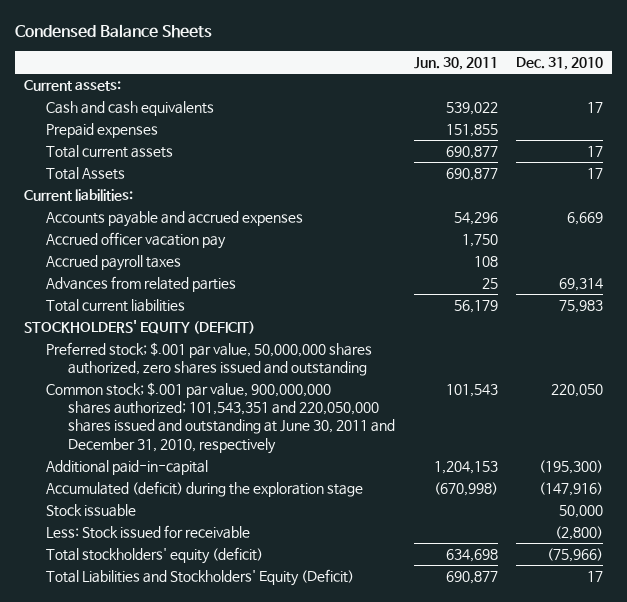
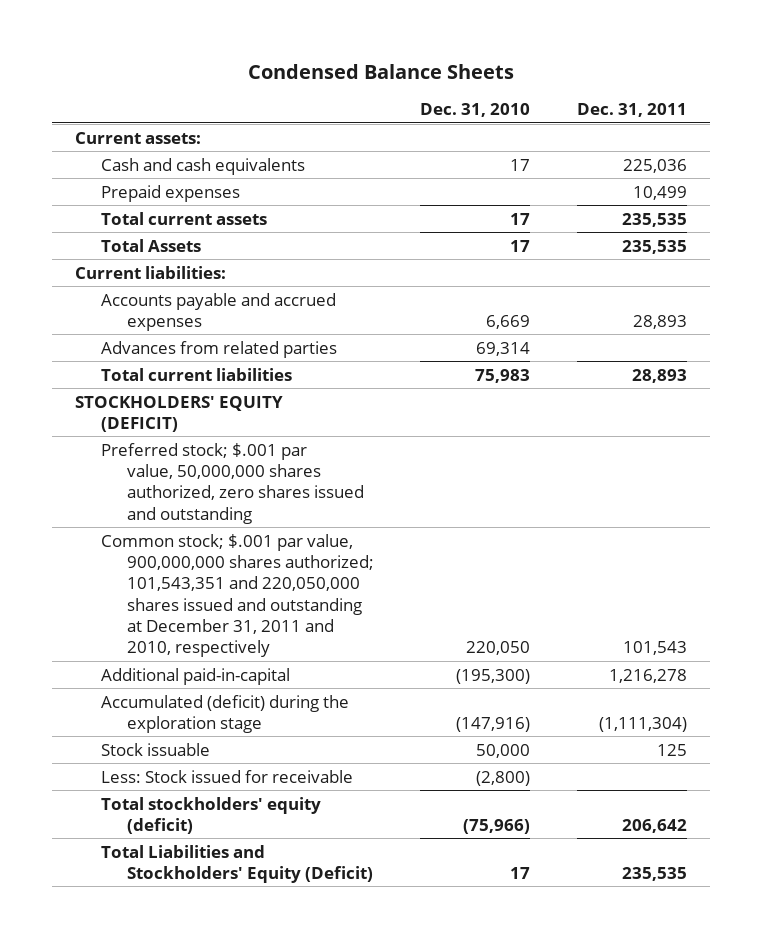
[413,57,498,71] Jun. 30, 2011 -> none
none -> [576,103,687,118] Dec. 31, 2011
[46,232,227,250] Accrued officer vacation pay -> none
[46,255,182,272] Accrued payroll taxes -> none
[46,382,396,454] Common stock; $.001 par value, 900,000,000 shares authorized; 101,543,351 and 220,050,000 shares issued and outstanding at June 30, 2011 and December 31, 2010, respectively -> [100,533,374,658] Common stock; $.001 par value, 900,000,000 shares authorized; 101,543,351 and 220,050,000 shares issued and outstanding at December 31, 2011 and 2010, respectively

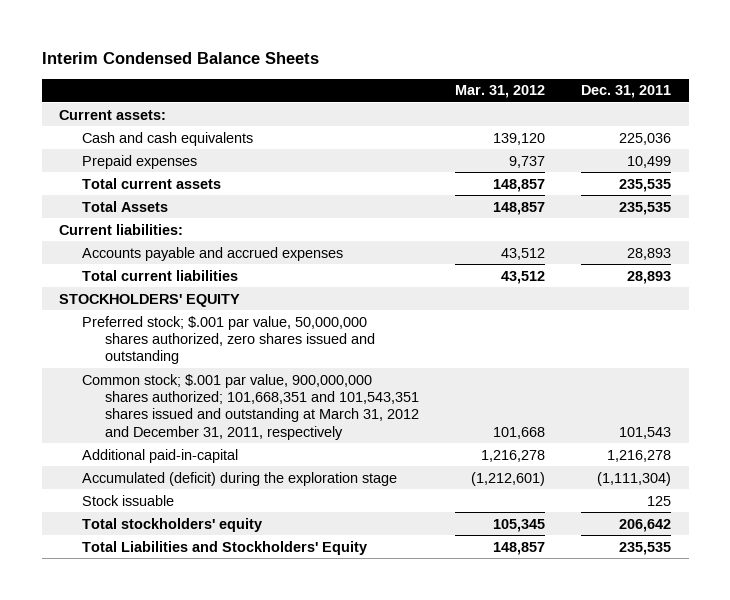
[247,63,514,79] Condensed Balance Sheets -> [41,52,319,65] Interim Condensed Balance Sheets
[420,103,531,118] Dec. 31, 2010 -> none
none -> [454,85,545,99] Mar. 31, 2012
[100,340,337,358] Advances from related parties -> none
[75,395,284,432] STOCKHOLDERS' EQUITY (DEFICIT) -> [59,293,241,307] STOCKHOLDERS' EQUITY
[100,533,374,658] Common stock; $.001 par value, 900,000,000 shares authorized; 101,543,351 and 220,050,000 shares issued and outstanding at December 31, 2011 and 2010, respectively -> [82,373,419,440] Common stock; $.001 par value, 900,000,000 shares authorized; 101,668,351 and 101,543,351 shares issued and outstanding at March 31, 2012 and December 31, 2011, respectively
[100,769,353,783] Less: Stock issued for receivable -> none
[100,796,321,834] Total stockholders' equity (deficit) -> [82,517,263,532] Total stockholders' equity
[100,844,373,883] Total Liabilities and Stockholders' Equity (Deficit) -> [82,540,368,555] Total Liabilities and Stockholders' Equity

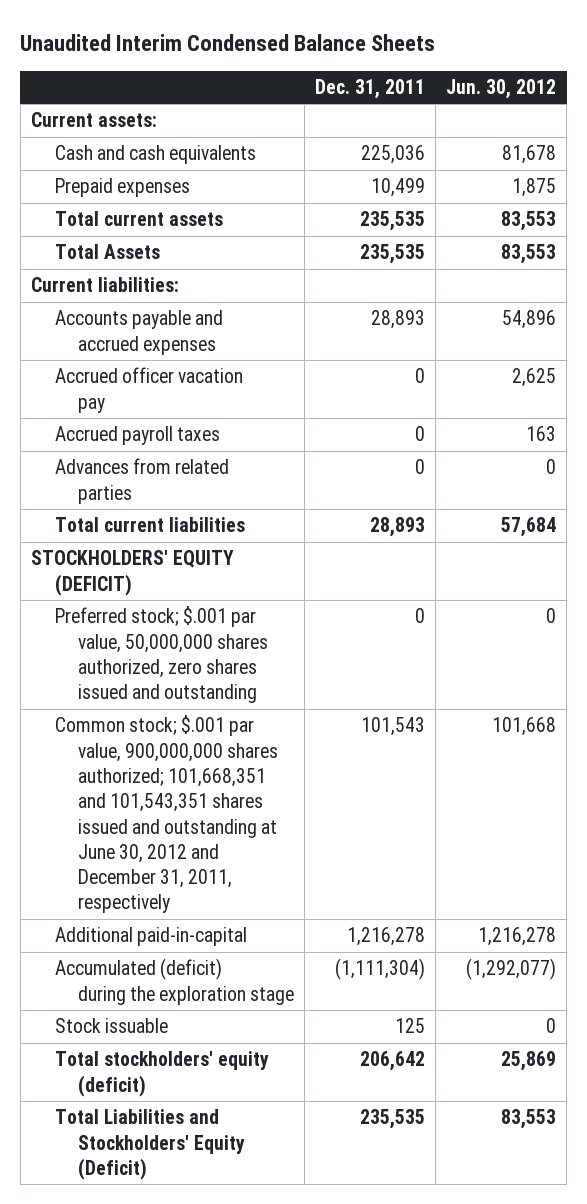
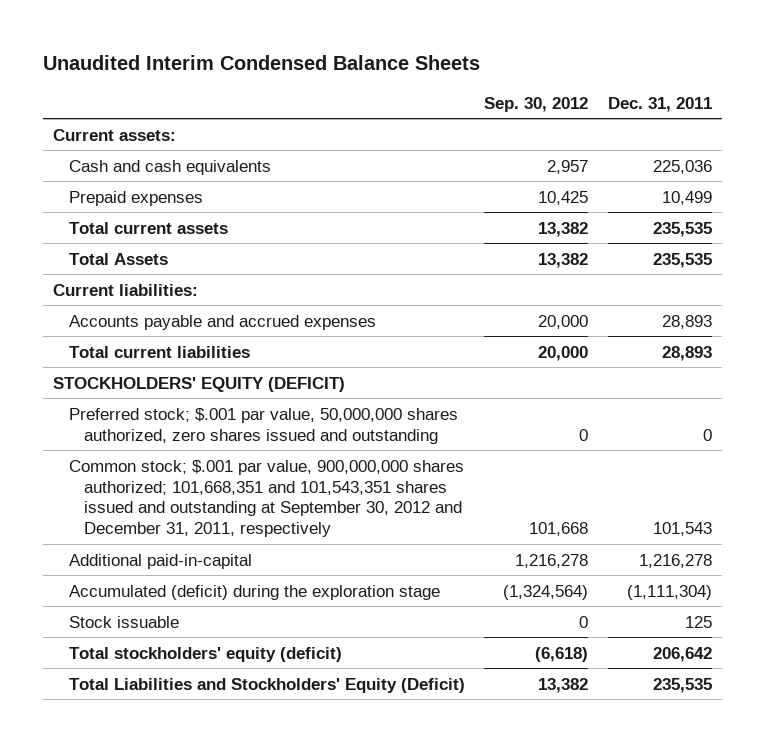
[446,79,557,100] Jun. 30, 2012 -> none
none -> [484,96,589,112] Sep. 30, 2012
[54,367,243,413] Accrued officer vacation pay -> none
[54,426,220,446] Accrued payroll taxes -> none
[54,458,229,504] Advances from related parties -> none
[54,715,279,914] Common stock; $.001 par value, 900,000,000 shares authorized; 101,668,351 and 101,543,351 shares issued and outstanding at June 30, 2012 and December 31, 2011, respectively -> [68,459,464,538] Common stock; $.001 par value, 900,000,000 shares authorized; 101,668,351 and 101,543,351 shares issued and outstanding at September 30, 2012 and December 31, 2011, respectively

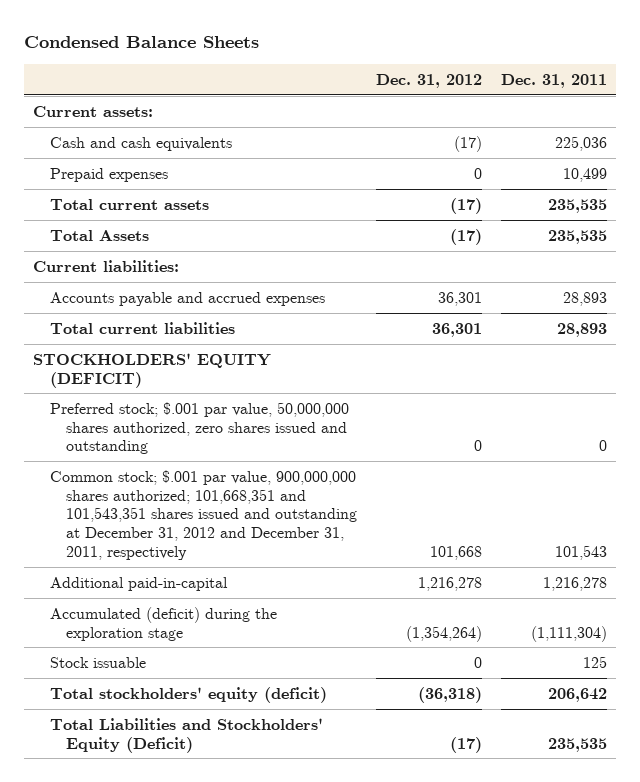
[42,54,480,70] Unaudited Interim Condensed Balance Sheets -> [23,36,259,49] Condensed Balance Sheets
[484,96,589,112] Sep. 30, 2012 -> none
none -> [376,73,483,88] Dec. 31, 2012
[68,459,464,538] Common stock; $.001 par value, 900,000,000 shares authorized; 101,668,351 and 101,543,351 shares issued and outstanding at September 30, 2012 and December 31, 2011, respectively -> [49,469,358,561] Common stock; $.001 par value, 900,000,000 shares authorized; 101,668,351 and 101,543,351 shares issued and outstanding at December 31, 2012 and December 31, 2011, respectively

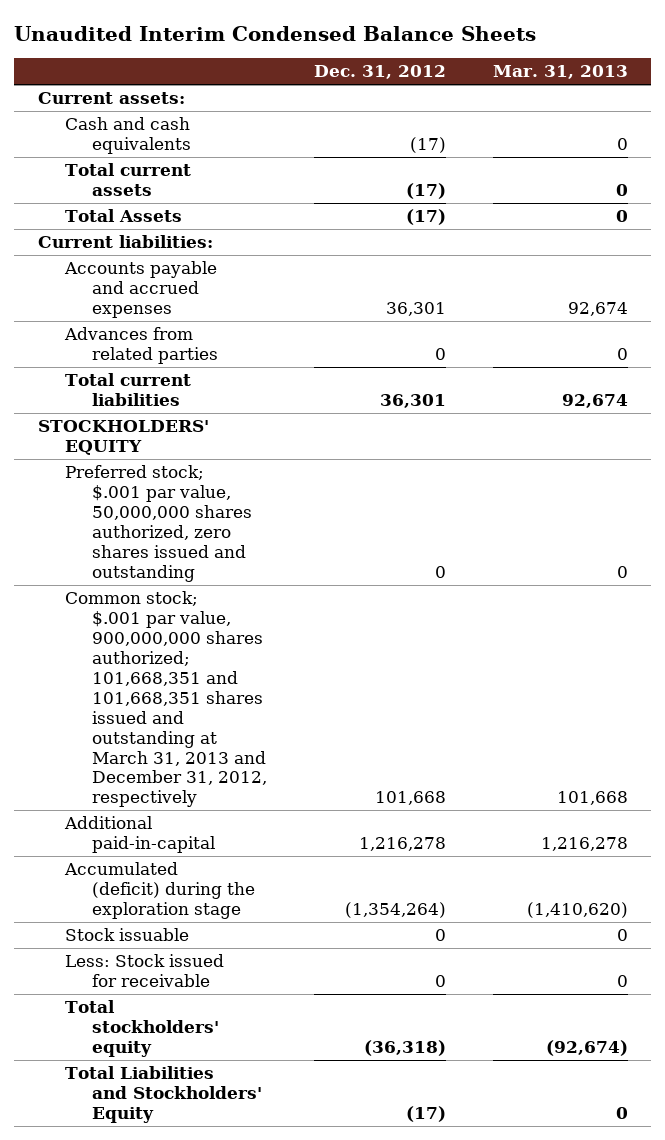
[23,36,259,49] Condensed Balance Sheets -> [14,25,537,41] Unaudited Interim Condensed Balance Sheets
[500,73,607,88] Dec. 31, 2011 -> none
none -> [492,65,628,80] Mar. 31, 2013
[49,167,168,182] Prepaid expenses -> none
none -> [63,327,219,365] Advances from related parties
[33,352,272,388] STOCKHOLDERS' EQUITY (DEFICIT) -> [37,420,209,456] STOCKHOLDERS' EQUITY
[49,469,358,561] Common stock; $.001 par value, 900,000,000 shares authorized; 101,668,351 and 101,543,351 shares issued and outstanding at December 31, 2012 and December 31, 2011, respectively -> [64,591,268,808] Common stock; $.001 par value, 900,000,000 shares authorized; 101,668,351 and 101,668,351 shares issued and outstanding at March 31, 2013 and December 31, 2012, respectively
none -> [64,954,224,988] Less: Stock issued for receivable
[49,686,327,703] Total stockholders' equity (deficit) -> [64,1000,220,1058] Total stockholders' equity
[49,717,323,753] Total Liabilities and Stockholders' Equity (Deficit) -> [64,1066,263,1124] Total Liabilities and Stockholders' Equity

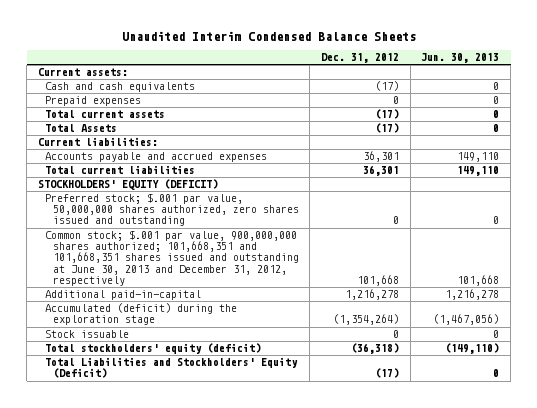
[492,65,628,80] Mar. 31, 2013 -> none
none -> [421,53,500,64] Jun. 30, 2013
none -> [45,96,142,107] Prepaid expenses
[63,327,219,365] Advances from related parties -> none
[37,420,209,456] STOCKHOLDERS' EQUITY -> [37,179,218,191] STOCKHOLDERS' EQUITY (DEFICIT)
[64,591,268,808] Common stock; $.001 par value, 900,000,000 shares authorized; 101,668,351 and 101,668,351 shares issued and outstanding at March 31, 2013 and December 31, 2012, respectively -> [45,230,299,286] Common stock; $.001 par value, 900,000,000 shares authorized; 101,668,351 and 101,668,351 shares issued and outstanding at June 30, 2013 and December 31, 2012, respectively
[64,954,224,988] Less: Stock issued for receivable -> none
[64,1000,220,1058] Total stockholders' equity -> [45,343,262,355] Total stockholders' equity (deficit)
[64,1066,263,1124] Total Liabilities and Stockholders' Equity -> [45,357,299,379] Total Liabilities and Stockholders' Equity (Deficit)

